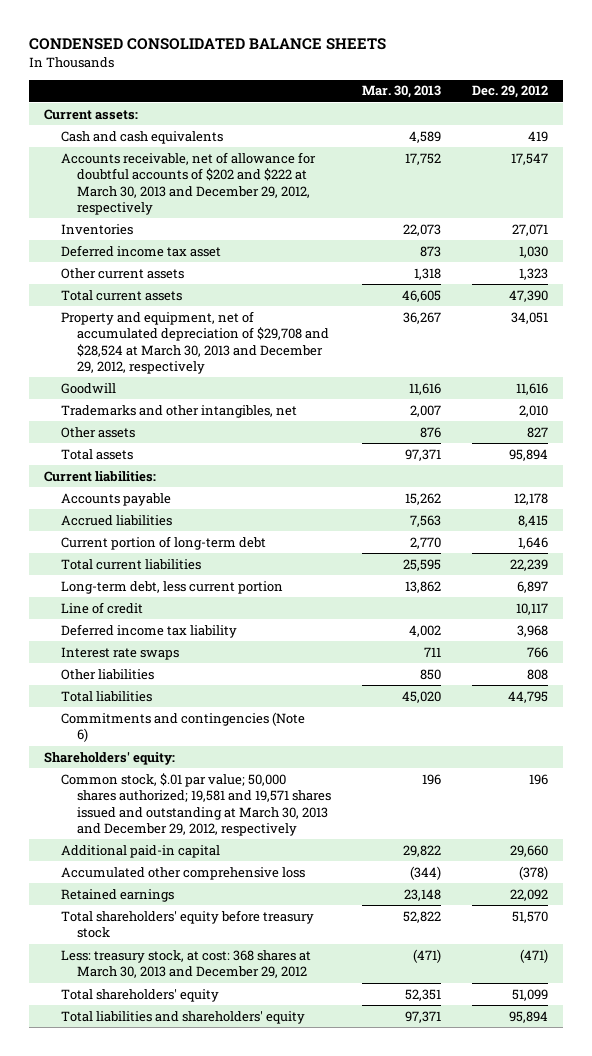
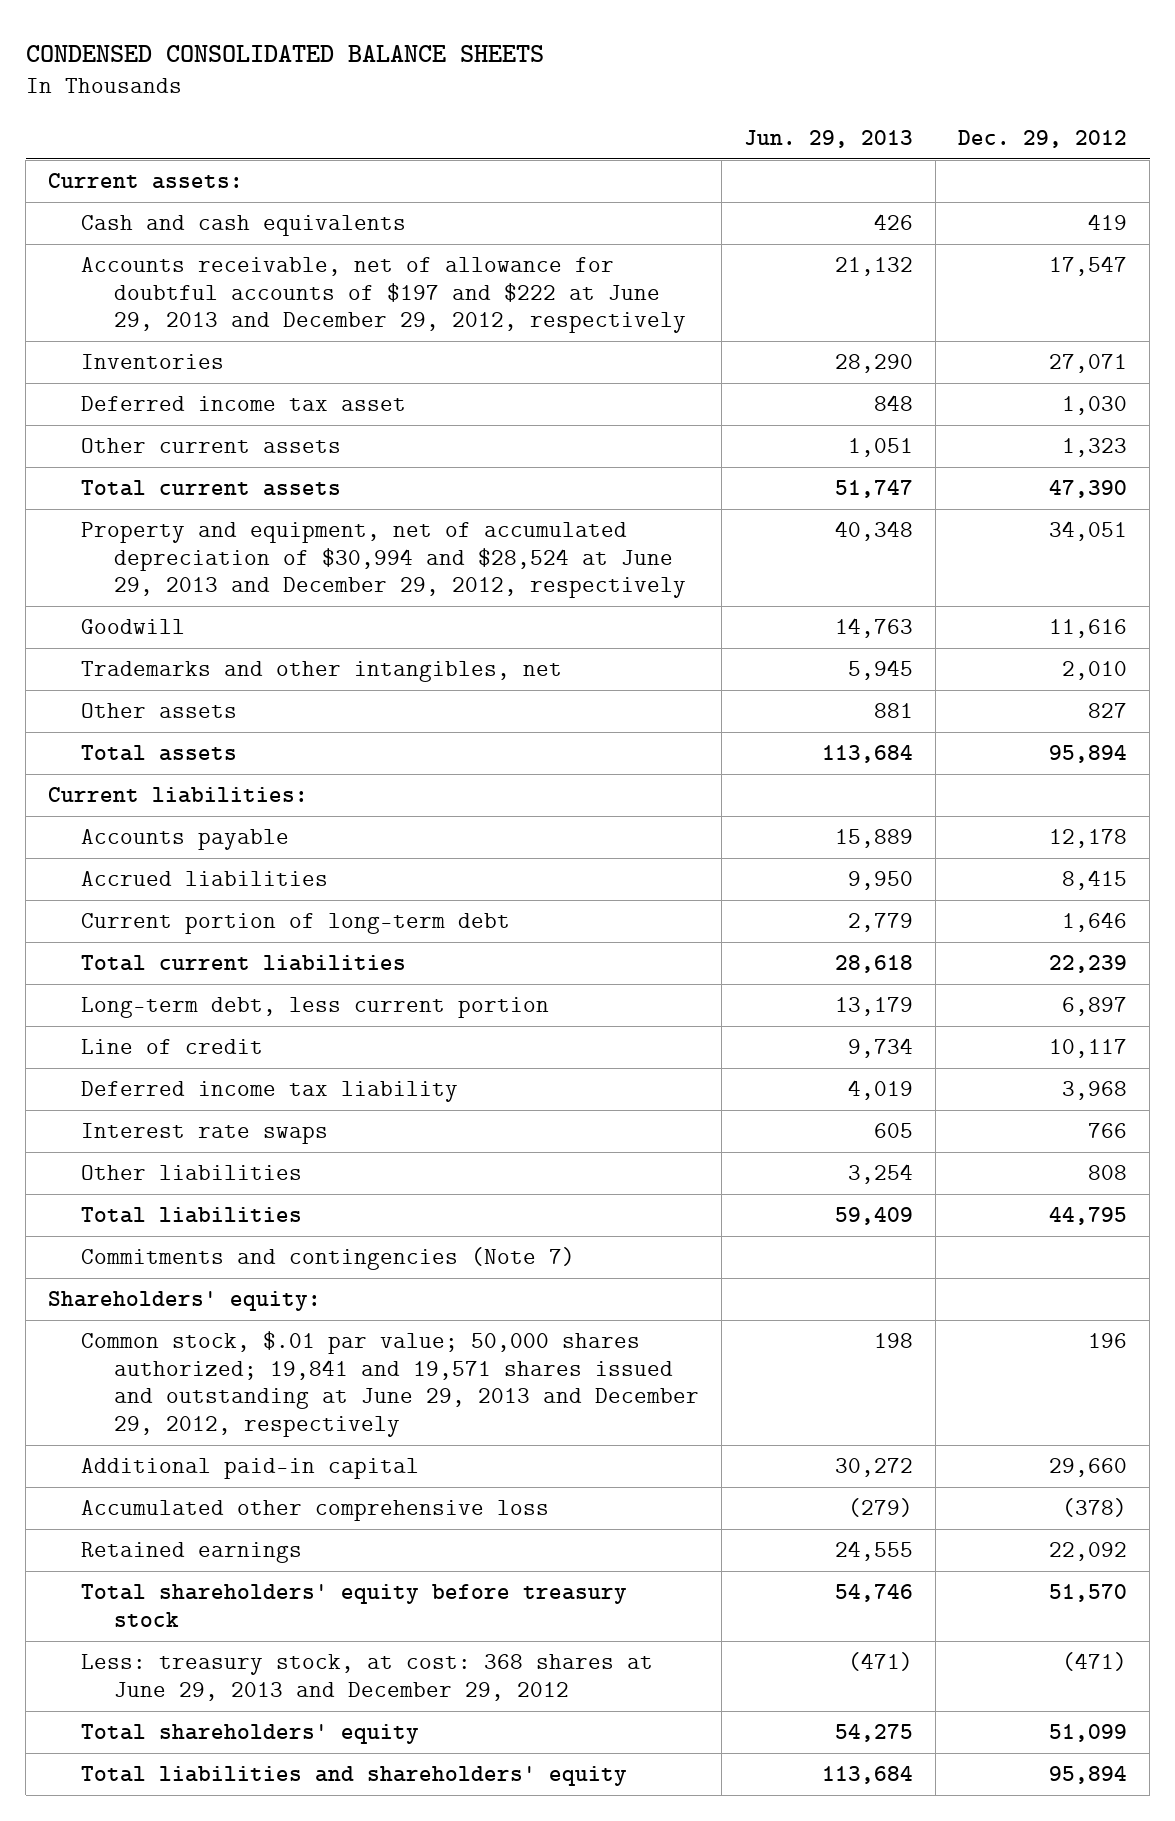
[361,85,441,99] Mar. 30, 2013 -> none
none -> [743,129,913,148] Jun. 29, 2013
[60,151,316,216] Accounts receivable, net of allowance for doubtful accounts of $202 and $222 at March 30, 2013 and December 29, 2012, respectively -> [80,257,686,334] Accounts receivable, net of allowance for doubtful accounts of $197 and $222 at June 29, 2013 and December 29, 2012, respectively
[60,310,329,375] Property and equipment, net of accumulated depreciation of $29,708 and $28,524 at March 30, 2013 and December 29, 2012, respectively -> [80,522,686,599] Property and equipment, net of accumulated depreciation of $30,994 and $28,524 at June 29, 2013 and December 29, 2012, respectively
[60,711,305,743] Commitments and contingencies (Note 6) -> [80,1247,575,1271] Commitments and contingencies (Note 7)
[60,772,331,837] Common stock, $.01 par value; 50,000 shares authorized; 19,581 and 19,571 shares issued and outstanding at March 30, 2013 and December 29, 2012, respectively -> [80,1331,699,1437] Common stock, $.01 par value; 50,000 shares authorized; 19,841 and 19,571 shares issued and outstanding at June 29, 2013 and December 29, 2012, respectively
[60,949,311,979] Less: treasury stock, at cost: 368 shares at March 30, 2013 and December 29, 2012 -> [80,1654,653,1701] Less: treasury stock, at cost: 368 shares at June 29, 2013 and December 29, 2012

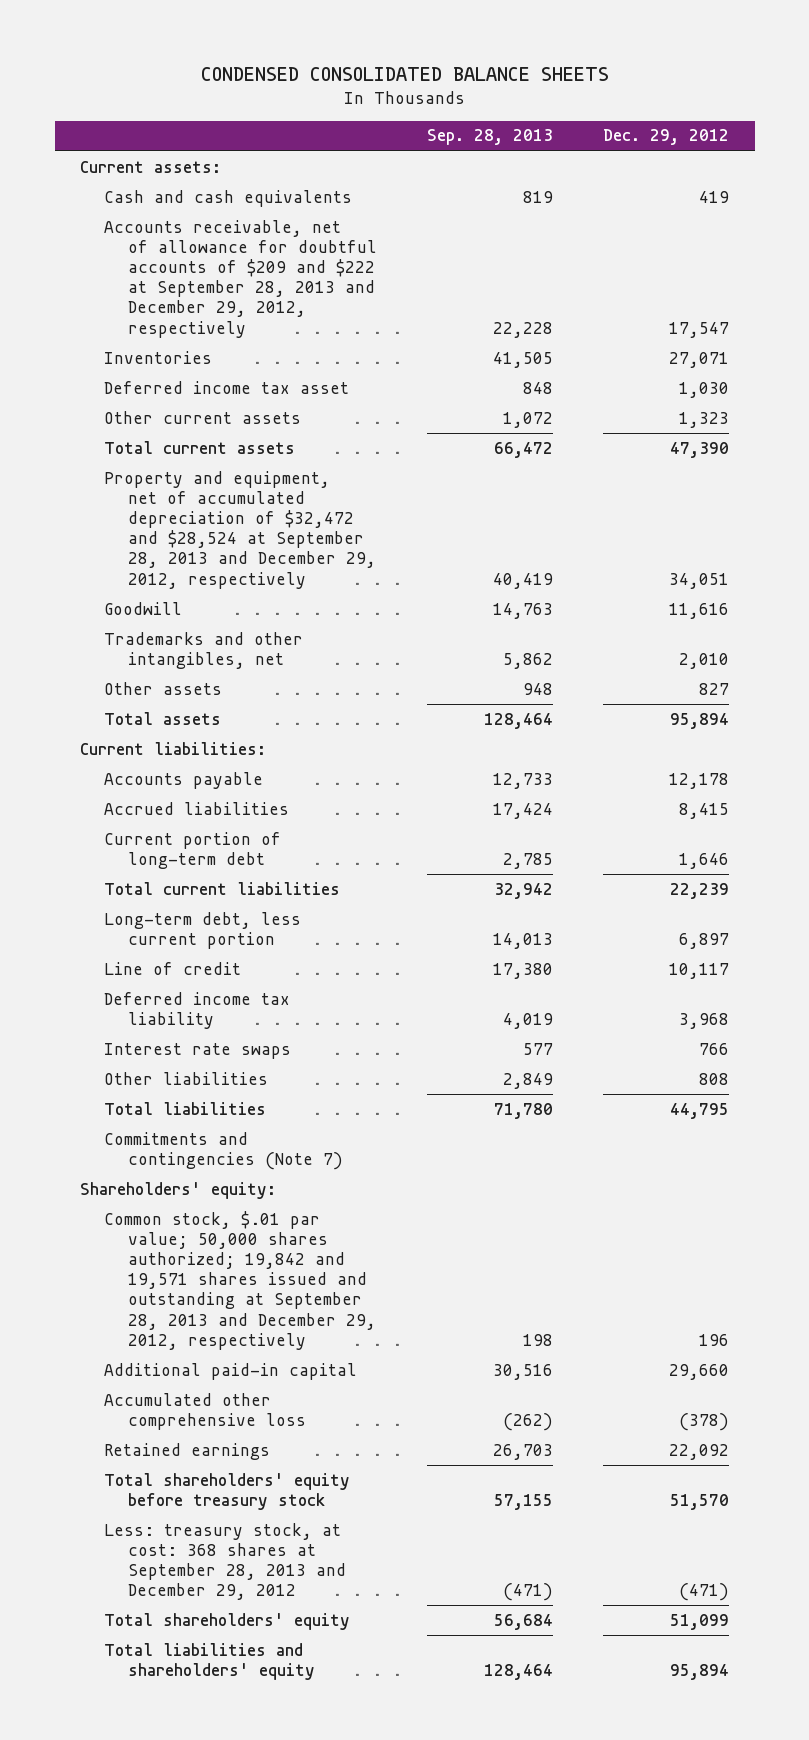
[743,129,913,148] Jun. 29, 2013 -> none
none -> [426,129,553,146] Sep. 28, 2013
[80,257,686,334] Accounts receivable, net of allowance for doubtful accounts of $197 and $222 at June 29, 2013 and December 29, 2012, respectively -> [103,219,377,338] Accounts receivable, net of allowance for doubtful accounts of $209 and $222 at September 28, 2013 and December 29, 2012, respectively
[80,522,686,599] Property and equipment, net of accumulated depreciation of $30,994 and $28,524 at June 29, 2013 and December 29, 2012, respectively -> [103,470,376,589] Property and equipment, net of accumulated depreciation of $32,472 and $28,524 at September 28, 2013 and December 29, 2012, respectively
[80,1331,699,1437] Common stock, $.01 par value; 50,000 shares authorized; 19,841 and 19,571 shares issued and outstanding at June 29, 2013 and December 29, 2012, respectively -> [103,1210,376,1350] Common stock, $.01 par value; 50,000 shares authorized; 19,842 and 19,571 shares issued and outstanding at September 28, 2013 and December 29, 2012, respectively
[80,1654,653,1701] Less: treasury stock, at cost: 368 shares at June 29, 2013 and December 29, 2012 -> [103,1522,346,1601] Less: treasury stock, at cost: 368 shares at September 28, 2013 and December 29, 2012

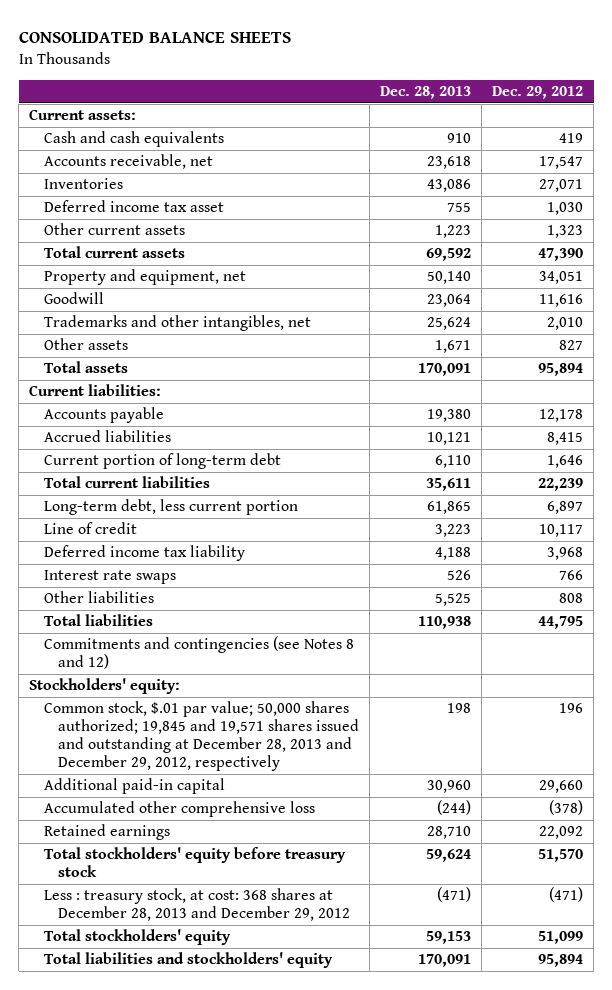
[200,67,609,82] CONDENSED CONSOLIDATED BALANCE SHEETS -> [18,31,291,43] CONSOLIDATED BALANCE SHEETS
[426,129,553,146] Sep. 28, 2013 -> none
none -> [379,85,471,99] Dec. 28, 2013
[103,219,377,338] Accounts receivable, net of allowance for doubtful accounts of $209 and $222 at September 28, 2013 and December 29, 2012, respectively -> [43,154,213,170] Accounts receivable, net
[103,470,376,589] Property and equipment, net of accumulated depreciation of $32,472 and $28,524 at September 28, 2013 and December 29, 2012, respectively -> [43,269,246,286] Property and equipment, net
[103,1131,343,1170] Commitments and contingencies (Note 7) -> [43,636,354,670] Commitments and contingencies (see Notes 8 and 12)
[80,1181,277,1199] Shareholders' equity: -> [29,678,181,695] Stockholders' equity:
[103,1210,376,1350] Common stock, $.01 par value; 50,000 shares authorized; 19,842 and 19,571 shares issued and outstanding at September 28, 2013 and December 29, 2012, respectively -> [43,701,359,772] Common stock, $.01 par value; 50,000 shares authorized; 19,845 and 19,571 shares issued and outstanding at December 28, 2013 and December 29, 2012, respectively
[103,1472,350,1510] Total shareholders' equity before treasury stock -> [43,847,346,878] Total stockholders' equity before treasury stock
[103,1522,346,1601] Less: treasury stock, at cost: 368 shares at September 28, 2013 and December 29, 2012 -> [43,888,350,922] Less : treasury stock, at cost: 368 shares at December 28, 2013 and December 29, 2012
[103,1612,350,1630] Total shareholders' equity -> [43,929,231,946] Total stockholders' equity
[103,1642,315,1680] Total liabilities and shareholders' equity -> [43,952,333,969] Total liabilities and stockholders' equity

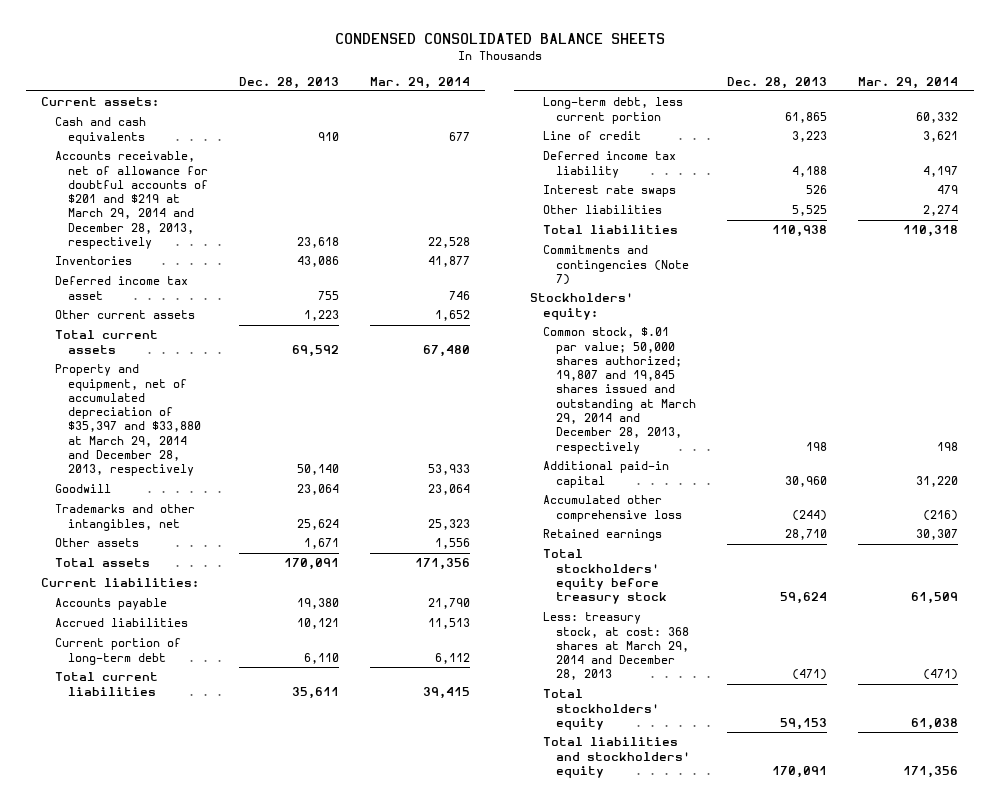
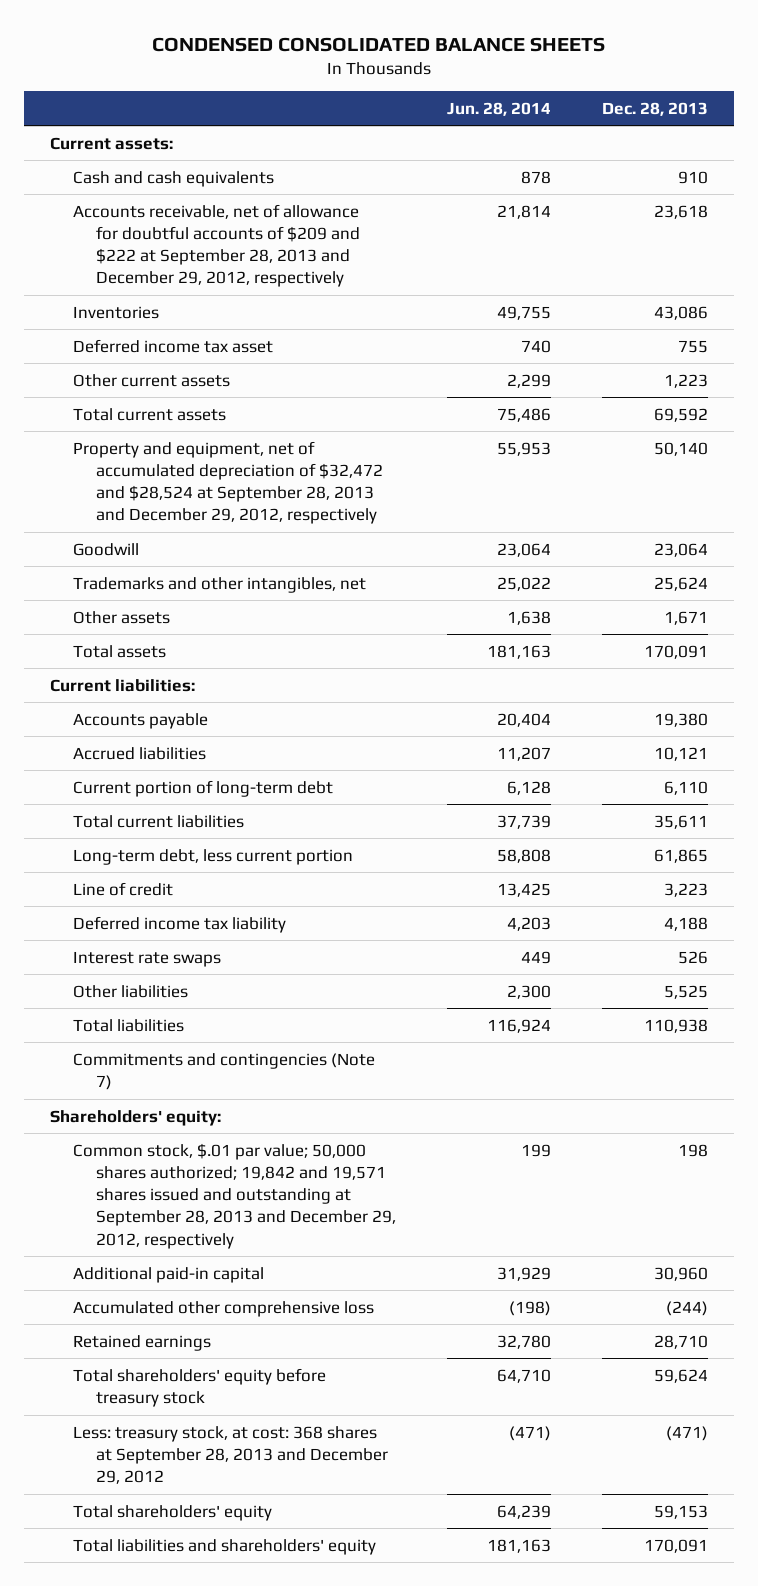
[369,76,470,89] Mar. 29, 2014 -> none
none -> [447,101,552,116] Jun. 28, 2014
[54,151,208,250] Accounts receivable, net of allowance for doubtful accounts of $201 and $219 at March 29, 2014 and December 28, 2013, respectively -> [72,203,360,288] Accounts receivable, net of allowance for doubtful accounts of $209 and $222 at September 28, 2013 and December 29, 2012, respectively
[54,364,201,477] Property and equipment, net of accumulated depreciation of $35,397 and $33,880 at March 29, 2014 and December 28, 2013, respectively -> [72,440,383,525] Property and equipment, net of accumulated depreciation of $32,472 and $28,524 at September 28, 2013 and December 29, 2012, respectively
[529,293,633,320] Stockholders' equity: -> [49,1109,221,1126] Shareholders' equity:
[543,327,697,454] Common stock, $.01 par value; 50,000 shares authorized; 19,807 and 19,845 shares issued and outstanding at March 29, 2014 and December 28, 2013, respectively -> [72,1142,396,1249] Common stock, $.01 par value; 50,000 shares authorized; 19,842 and 19,571 shares issued and outstanding at September 28, 2013 and December 29, 2012, respectively
[543,549,668,605] Total stockholders' equity before treasury stock -> [72,1367,326,1407] Total shareholders' equity before treasury stock
[543,612,690,681] Less: treasury stock, at cost: 368 shares at March 29, 2014 and December 28, 2013 -> [72,1425,388,1485] Less: treasury stock, at cost: 368 shares at September 28, 2013 and December 29, 2012
[543,689,660,730] Total stockholders' equity -> [72,1504,272,1521] Total shareholders' equity
[543,737,691,778] Total liabilities and stockholders' equity -> [72,1538,376,1555] Total liabilities and shareholders' equity

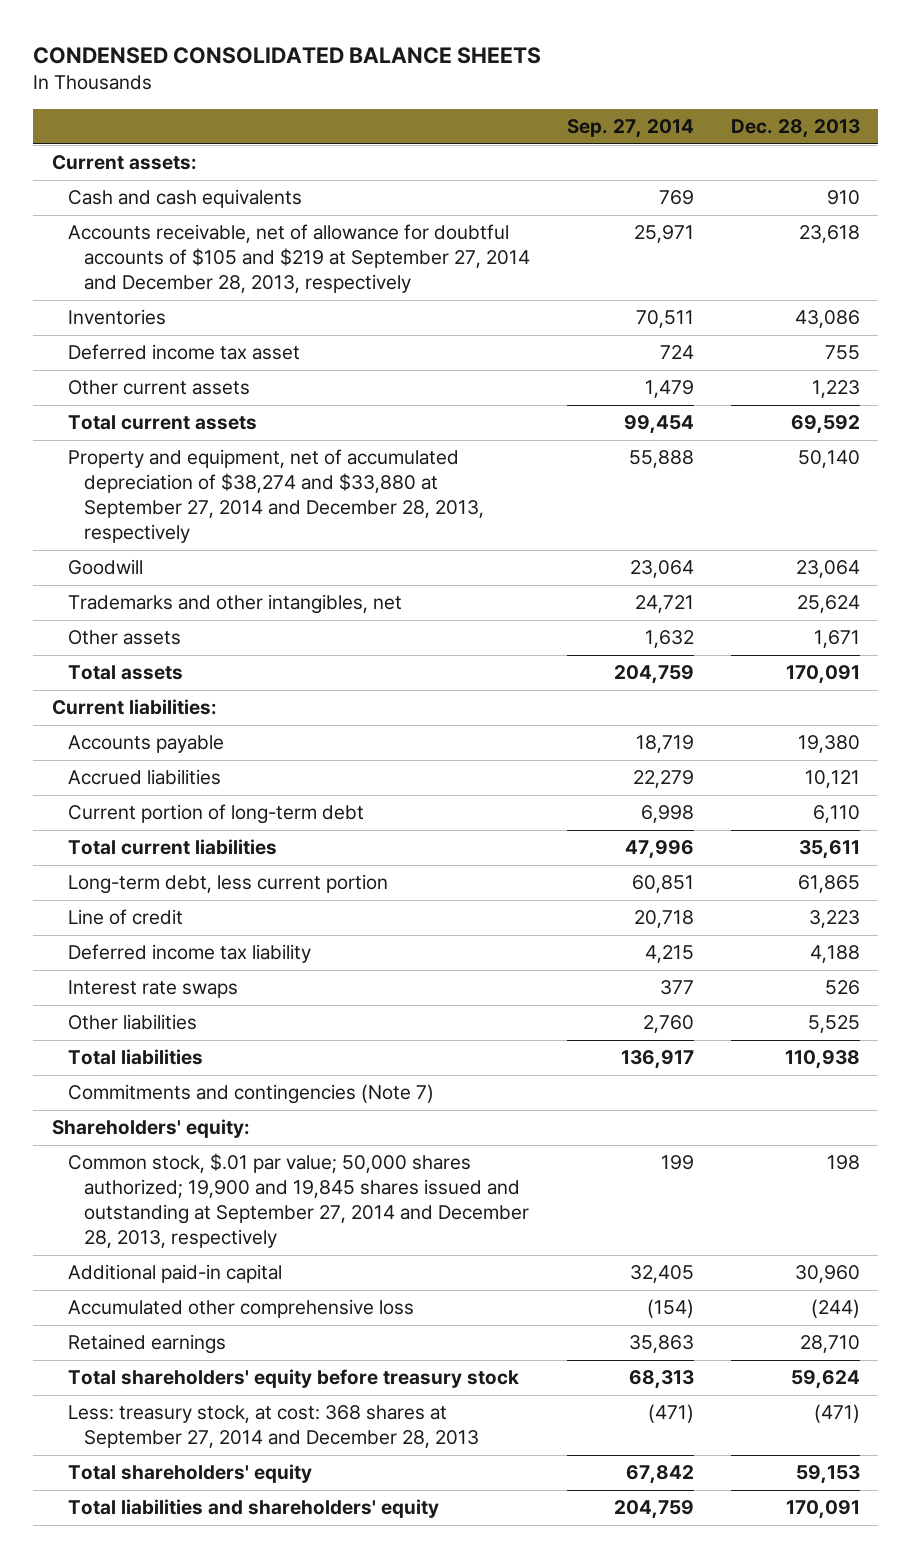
[447,101,552,116] Jun. 28, 2014 -> none
none -> [567,119,695,139] Sep. 27, 2014
[72,203,360,288] Accounts receivable, net of allowance for doubtful accounts of $209 and $222 at September 28, 2013 and December 29, 2012, respectively -> [68,224,531,294] Accounts receivable, net of allowance for doubtful accounts of $105 and $219 at September 27, 2014 and December 28, 2013, respectively
[72,440,383,525] Property and equipment, net of accumulated depreciation of $32,472 and $28,524 at September 28, 2013 and December 29, 2012, respectively -> [68,449,485,544] Property and equipment, net of accumulated depreciation of $38,274 and $33,880 at September 27, 2014 and December 28, 2013, respectively
[72,1142,396,1249] Common stock, $.01 par value; 50,000 shares authorized; 19,842 and 19,571 shares issued and outstanding at September 28, 2013 and December 29, 2012, respectively -> [68,1153,530,1249] Common stock, $.01 par value; 50,000 shares authorized; 19,900 and 19,845 shares issued and outstanding at September 27, 2014 and December 28, 2013, respectively
[72,1425,388,1485] Less: treasury stock, at cost: 368 shares at September 28, 2013 and December 29, 2012 -> [68,1405,480,1449] Less: treasury stock, at cost: 368 shares at September 27, 2014 and December 28, 2013

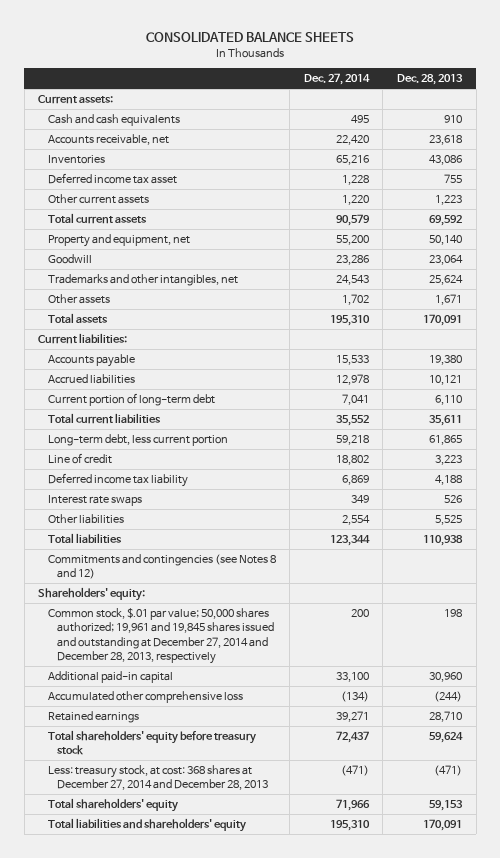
[33,47,542,65] CONDENSED CONSOLIDATED BALANCE SHEETS -> [146,31,355,42] CONSOLIDATED BALANCE SHEETS
[567,119,695,139] Sep. 27, 2014 -> none
none -> [303,73,370,86] Dec. 27, 2014
[68,224,531,294] Accounts receivable, net of allowance for doubtful accounts of $105 and $219 at September 27, 2014 and December 28, 2013, respectively -> [47,134,169,146] Accounts receivable, net
[68,449,485,544] Property and equipment, net of accumulated depreciation of $38,274 and $33,880 at September 27, 2014 and December 28, 2013, respectively -> [47,234,190,248] Property and equipment, net
[68,1084,435,1105] Commitments and contingencies (Note 7) -> [47,554,276,580] Commitments and contingencies (see Notes 8 and 12)
[68,1153,530,1249] Common stock, $.01 par value; 50,000 shares authorized; 19,900 and 19,845 shares issued and outstanding at September 27, 2014 and December 28, 2013, respectively -> [47,608,275,664] Common stock, $.01 par value; 50,000 shares authorized; 19,961 and 19,845 shares issued and outstanding at December 27, 2014 and December 28, 2013, respectively
[68,1405,480,1449] Less: treasury stock, at cost: 368 shares at September 27, 2014 and December 28, 2013 -> [47,765,269,791] Less: treasury stock, at cost: 368 shares at December 27, 2014 and December 28, 2013

